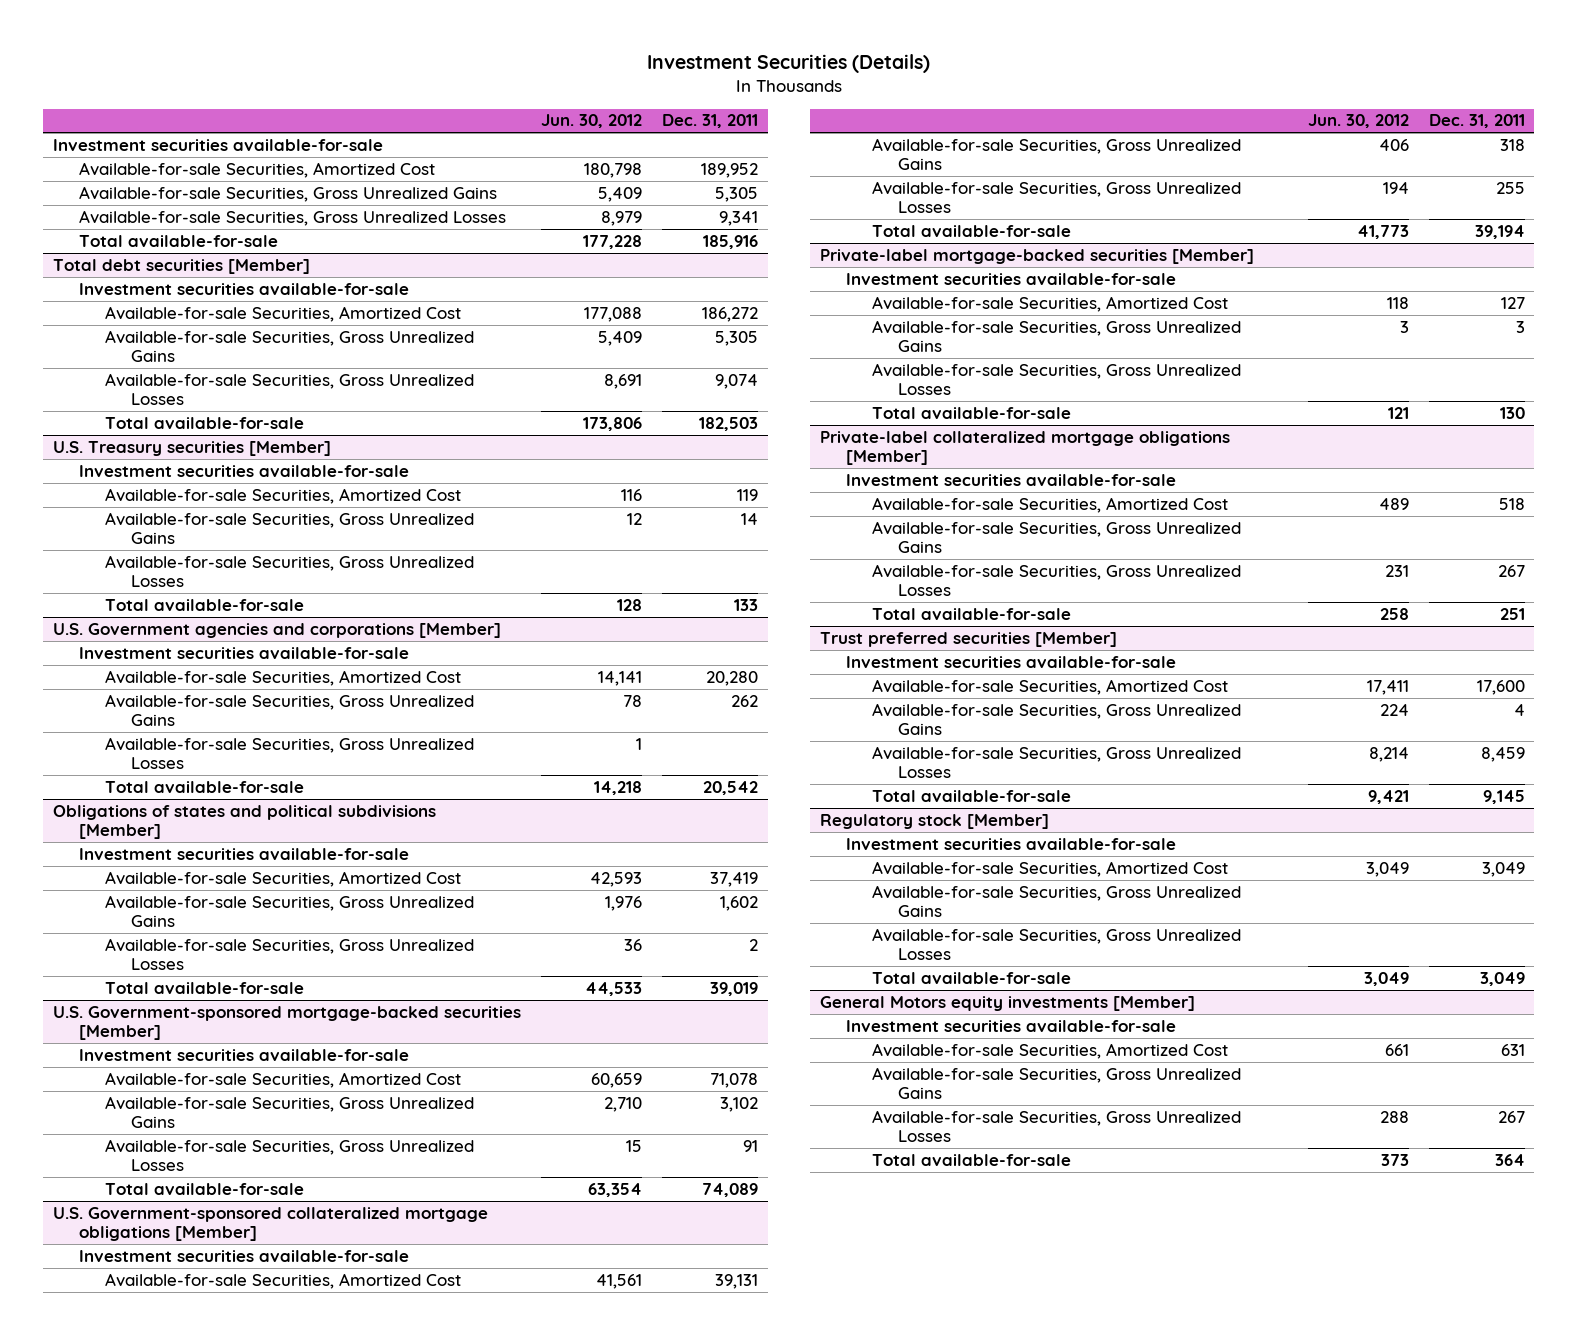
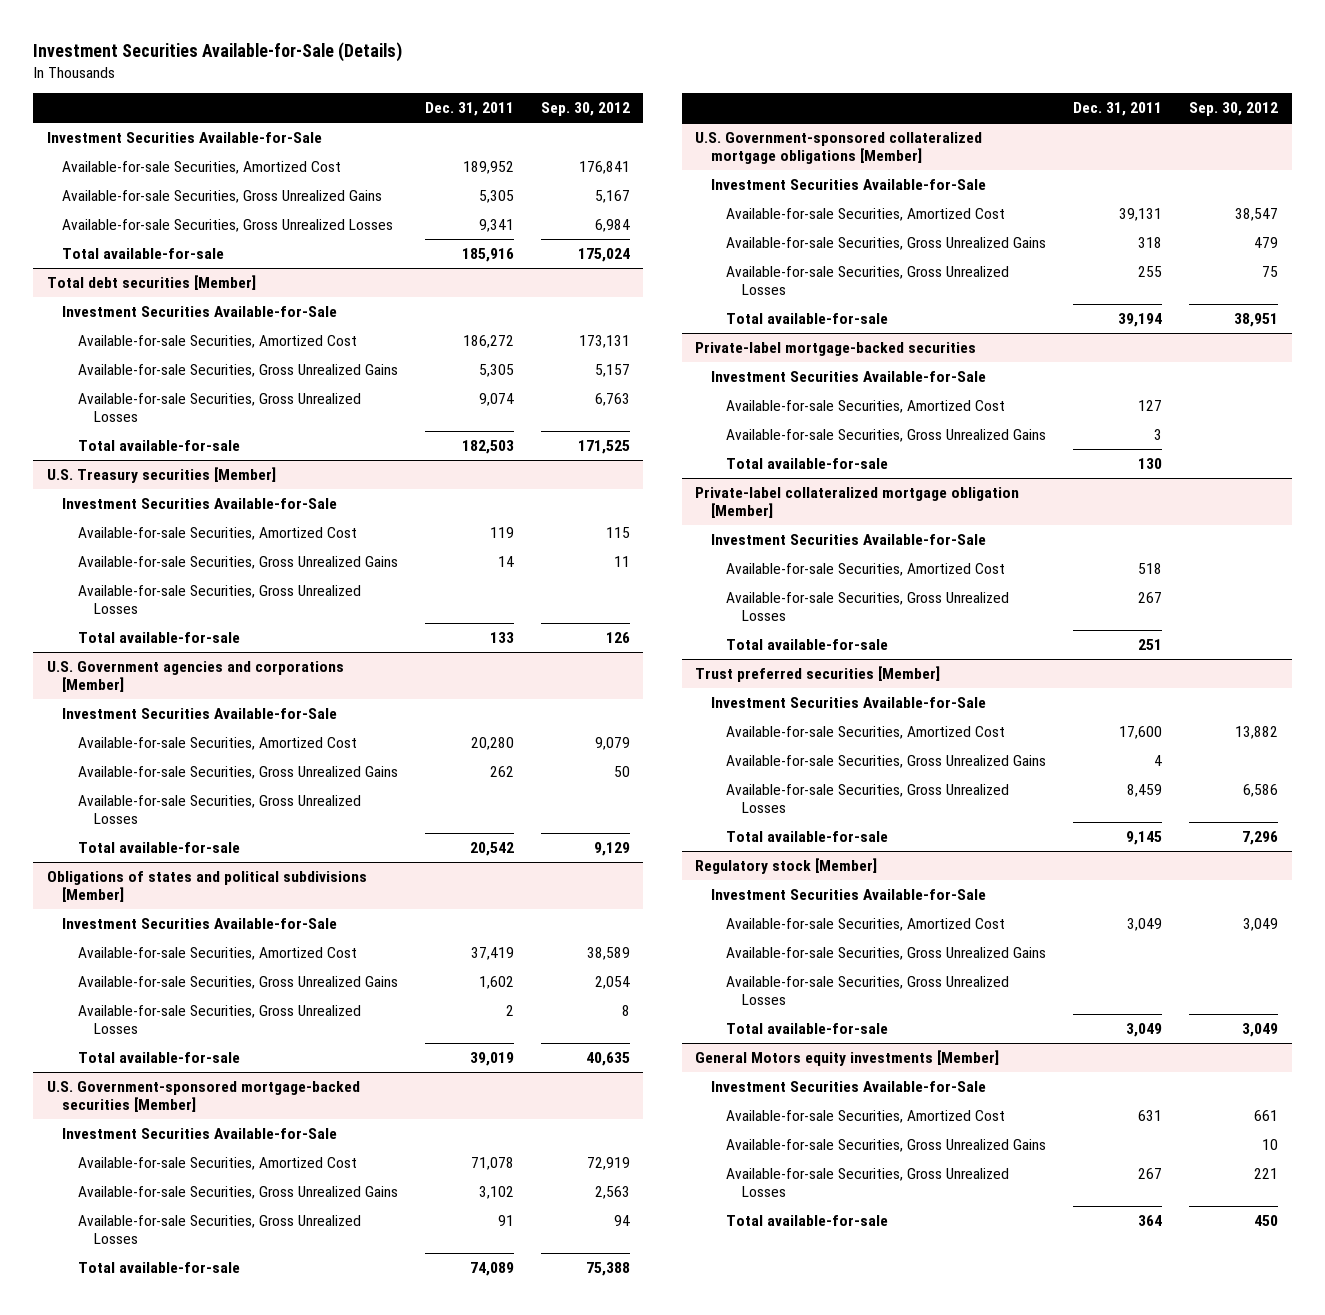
[646,54,930,74] Investment Securities (Details) -> [33,41,403,62] Investment Securities Available-for-Sale (Details)
[541,114,643,129] Jun. 30, 2012 -> none
none -> [540,102,630,117] Sep. 30, 2012
[53,138,384,151] Investment securities available-for-sale -> [46,132,322,144] Investment Securities Available-for-Sale
[79,282,410,295] Investment securities available-for-sale -> [62,306,338,318] Investment Securities Available-for-Sale
[79,464,410,477] Investment securities available-for-sale -> [62,498,338,510] Investment Securities Available-for-Sale
[79,646,410,659] Investment securities available-for-sale -> [62,708,338,720] Investment Securities Available-for-Sale
[79,847,410,860] Investment securities available-for-sale -> [62,918,338,930] Investment Securities Available-for-Sale
[79,1048,410,1061] Investment securities available-for-sale -> [62,1128,338,1140] Investment Securities Available-for-Sale
[79,1249,410,1262] Investment securities available-for-sale -> [710,179,986,191] Investment Securities Available-for-Sale
[819,248,1254,264] Private-label mortgage-backed securities [Member] -> [695,342,977,357] Private-label mortgage-backed securities
[845,272,1176,285] Investment securities available-for-sale -> [710,371,986,383] Investment Securities Available-for-Sale
[871,362,1241,396] Available-for-sale Securities, Gross Unrealized Losses -> none
[819,430,1230,466] Private-label collateralized mortgage obligations [Member] -> [695,487,1020,519] Private-label collateralized mortgage obligation [Member]
[845,473,1176,486] Investment securities available-for-sale -> [710,534,986,546] Investment Securities Available-for-Sale
[871,520,1241,554] Available-for-sale Securities, Gross Unrealized Gains -> none
[845,655,1176,668] Investment securities available-for-sale -> [710,697,986,709] Investment Securities Available-for-Sale
[845,837,1176,850] Investment securities available-for-sale -> [710,889,986,901] Investment Securities Available-for-Sale
[845,1019,1176,1032] Investment securities available-for-sale -> [710,1081,986,1093] Investment Securities Available-for-Sale

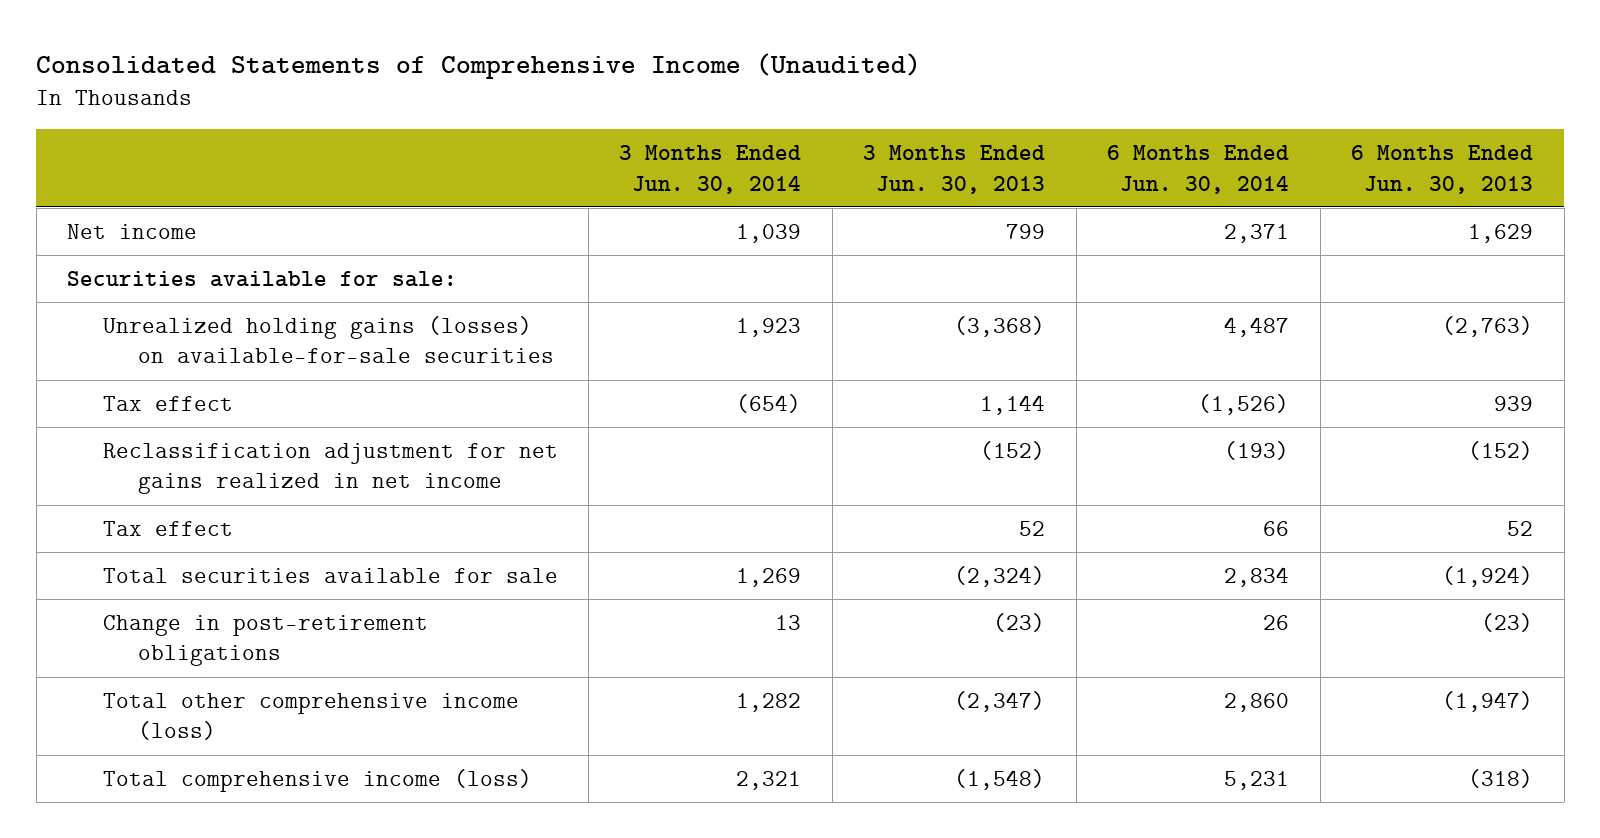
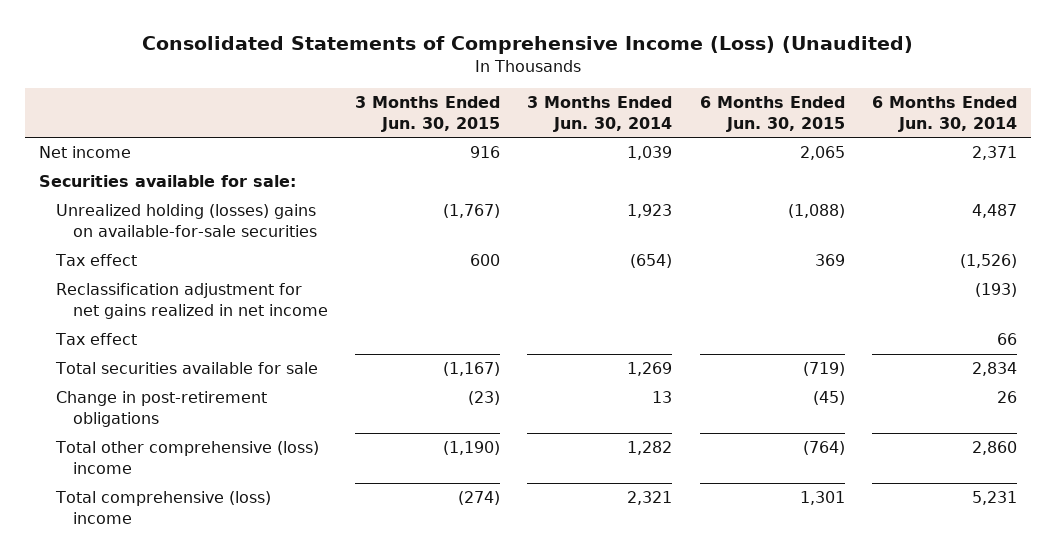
[36,53,922,80] Consolidated Statements of Comprehensive Income (Unaudited) -> [141,36,913,55] Consolidated Statements of Comprehensive Income (Loss) (Unaudited)
[863,144,1046,194] 3 Months Ended Jun. 30, 2013 -> none
[1351,144,1534,194] 6 Months Ended Jun. 30, 2013 -> none
none -> [355,95,501,132] 3 Months Ended Jun. 30, 2015
none -> [699,95,845,132] 6 Months Ended Jun. 30, 2015
[102,315,555,364] Unrealized holding gains (losses) on available-for-sale securities -> [55,204,317,237] Unrealized holding (losses) gains on available-for-sale securities
[102,692,519,741] Total other comprehensive income (loss) -> [54,441,319,474] Total other comprehensive (loss) income
[102,768,532,792] Total comprehensive income (loss) -> [54,491,271,524] Total comprehensive (loss) income

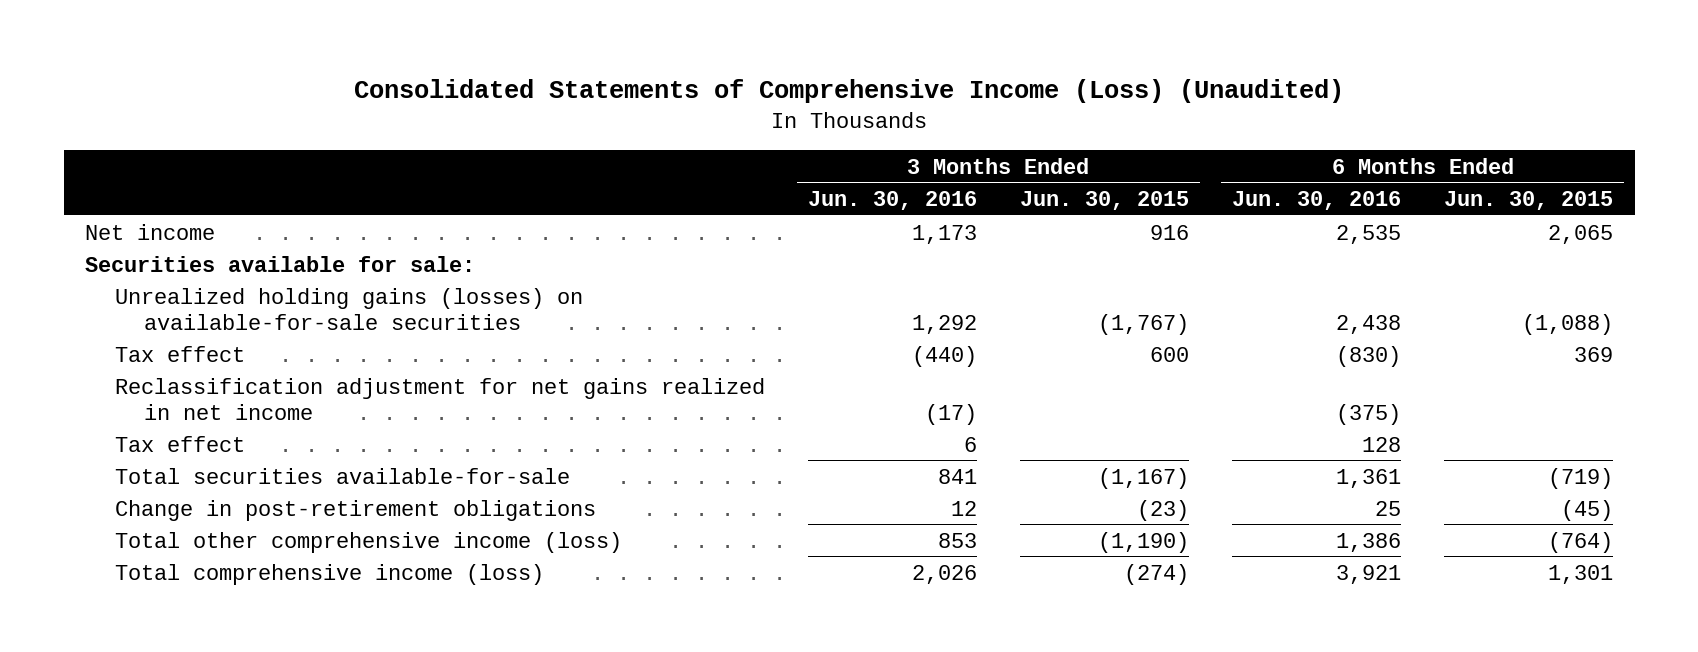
[527,95,673,132] 3 Months Ended Jun. 30, 2014 -> none
[871,95,1017,132] 6 Months Ended Jun. 30, 2014 -> none
none -> [807,191,977,211] Jun. 30, 2016
none -> [1232,191,1402,211] Jun. 30, 2016
[55,204,317,237] Unrealized holding (losses) gains on available-for-sale securities -> [114,287,583,330] Unrealized holding gains (losses) on available-for-sale securities
[54,362,318,375] Total securities available for sale -> [114,467,570,484] Total securities available-for-sale
[54,441,319,474] Total other comprehensive (loss) income -> [114,531,622,553] Total other comprehensive income (loss)
[54,491,271,524] Total comprehensive (loss) income -> [114,563,544,585] Total comprehensive income (loss)

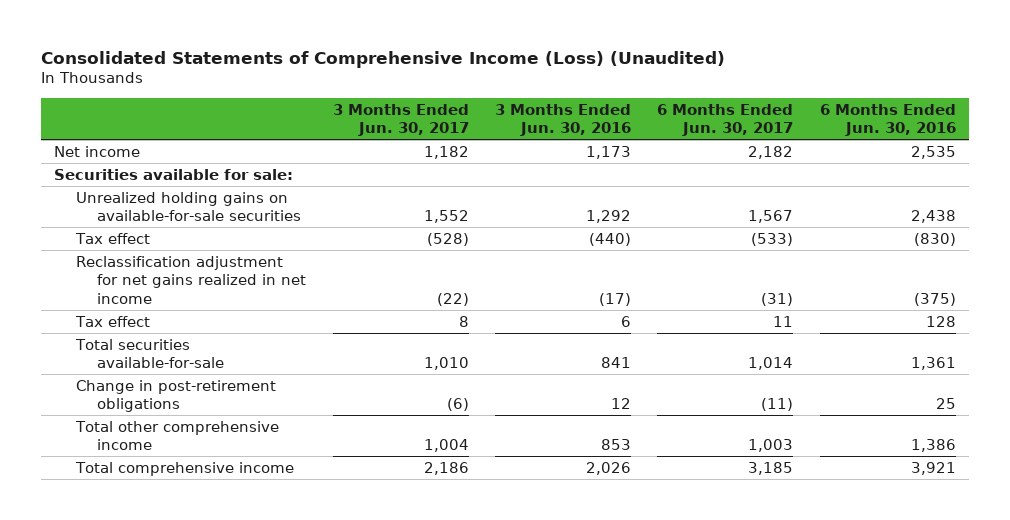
[1019,191,1189,211] Jun. 30, 2015 -> none
[1444,191,1614,211] Jun. 30, 2015 -> none
none -> [332,103,469,137] 3 Months Ended Jun. 30, 2017
none -> [657,103,794,137] 6 Months Ended Jun. 30, 2017
[114,287,583,330] Unrealized holding gains (losses) on available-for-sale securities -> [75,191,302,222] Unrealized holding gains on available-for-sale securities
[114,531,622,553] Total other comprehensive income (loss) -> [74,420,279,451] Total other comprehensive income
[114,563,544,585] Total comprehensive income (loss) -> [74,461,294,476] Total comprehensive income

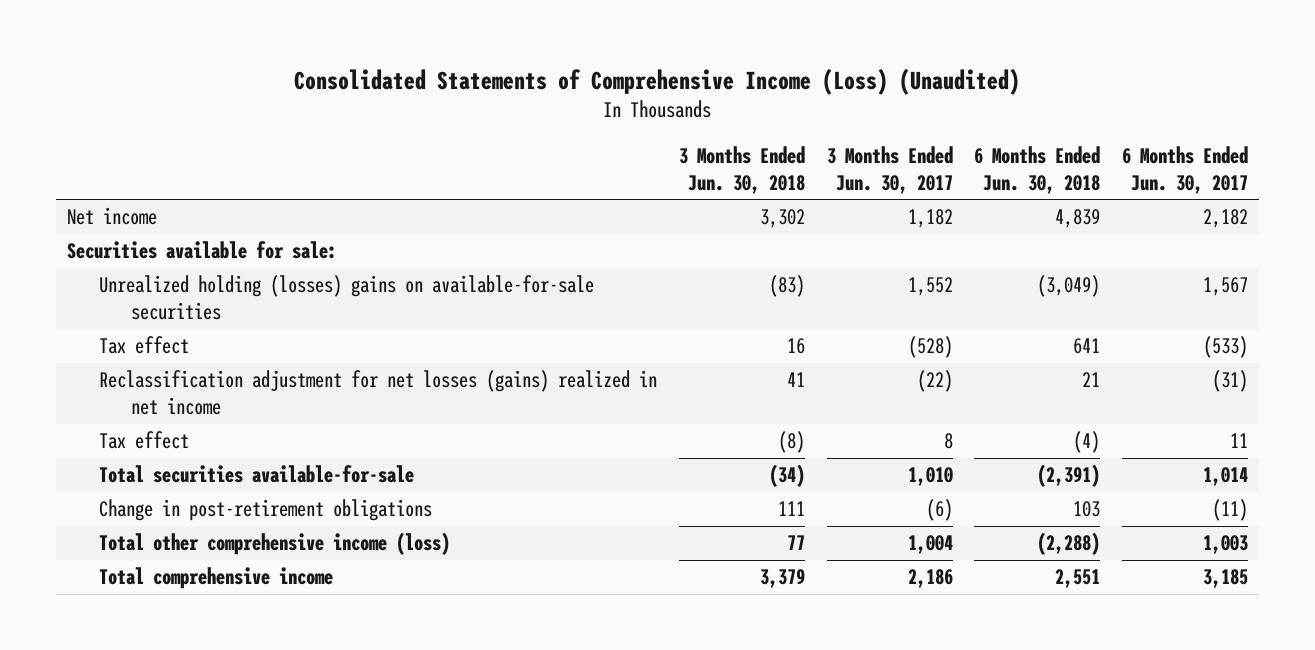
[494,103,631,137] 3 Months Ended Jun. 30, 2016 -> none
[819,103,956,137] 6 Months Ended Jun. 30, 2016 -> none
none -> [678,145,805,194] 3 Months Ended Jun. 30, 2018
none -> [974,145,1101,194] 6 Months Ended Jun. 30, 2018
[75,191,302,222] Unrealized holding gains on available-for-sale securities -> [98,275,594,321] Unrealized holding (losses) gains on available-for-sale securities
[75,255,307,304] Reclassification adjustment for net gains realized in net income -> [98,370,657,416] Reclassification adjustment for net losses (gains) realized in net income
[74,420,279,451] Total other comprehensive income -> [98,532,450,556] Total other comprehensive income (loss)

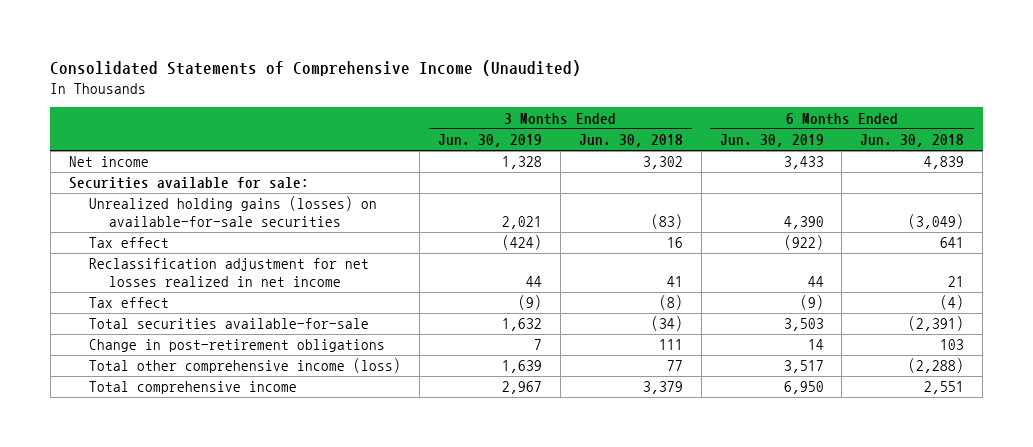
[294,67,1021,95] Consolidated Statements of Comprehensive Income (Loss) (Unaudited) -> [50,59,582,76] Consolidated Statements of Comprehensive Income (Unaudited)
[826,145,953,194] 3 Months Ended Jun. 30, 2017 -> none
[1122,145,1249,194] 6 Months Ended Jun. 30, 2017 -> none
none -> [437,134,542,148] Jun. 30, 2019
none -> [719,134,824,148] Jun. 30, 2019
[98,275,594,321] Unrealized holding (losses) gains on available-for-sale securities -> [89,196,378,228] Unrealized holding gains (losses) on available-for-sale securities
[98,370,657,416] Reclassification adjustment for net losses (gains) realized in net income -> [89,258,370,288] Reclassification adjustment for net losses realized in net income

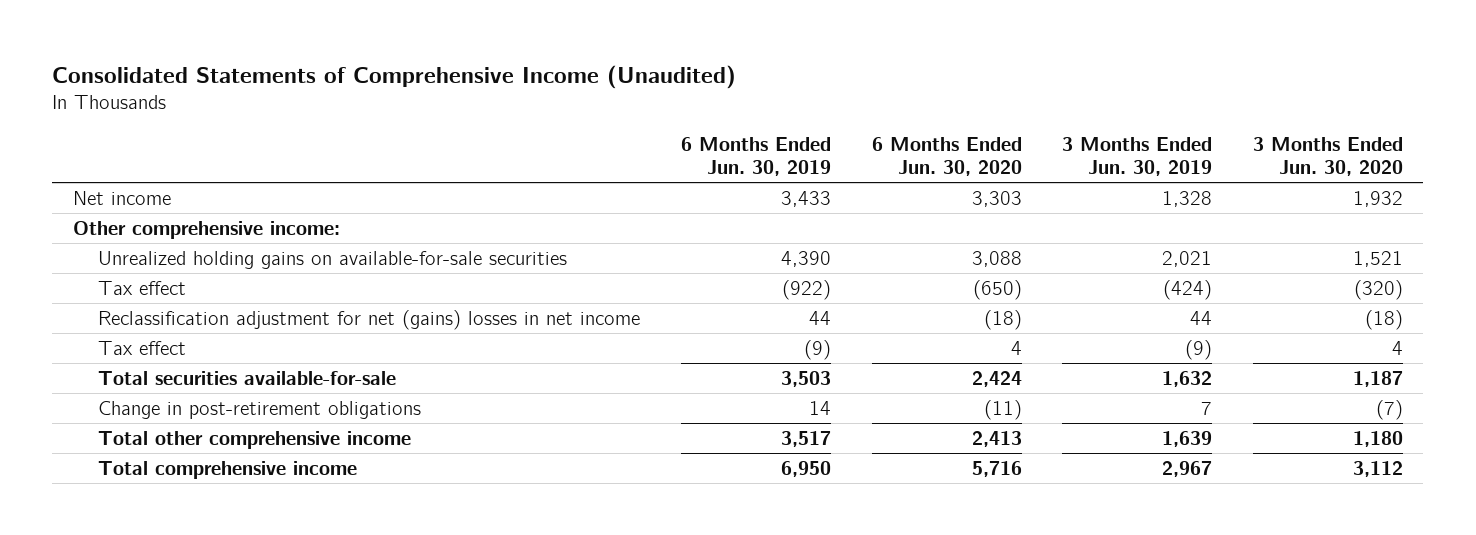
[578,134,683,148] Jun. 30, 2018 -> none
[860,134,965,148] Jun. 30, 2018 -> none
none -> [871,136,1022,176] 6 Months Ended Jun. 30, 2020
none -> [1252,136,1403,176] 3 Months Ended Jun. 30, 2020
[68,177,309,190] Securities available for sale: -> none
none -> [72,220,340,239] Other comprehensive income:
[89,196,378,228] Unrealized holding gains (losses) on available-for-sale securities -> [98,250,568,269] Unrealized holding gains on available-for-sale securities
[89,258,370,288] Reclassification adjustment for net losses realized in net income -> [98,309,641,330] Reclassification adjustment for net (gains) losses in net income
[89,358,402,374] Total other comprehensive income (loss) -> [98,430,412,449] Total other comprehensive income

